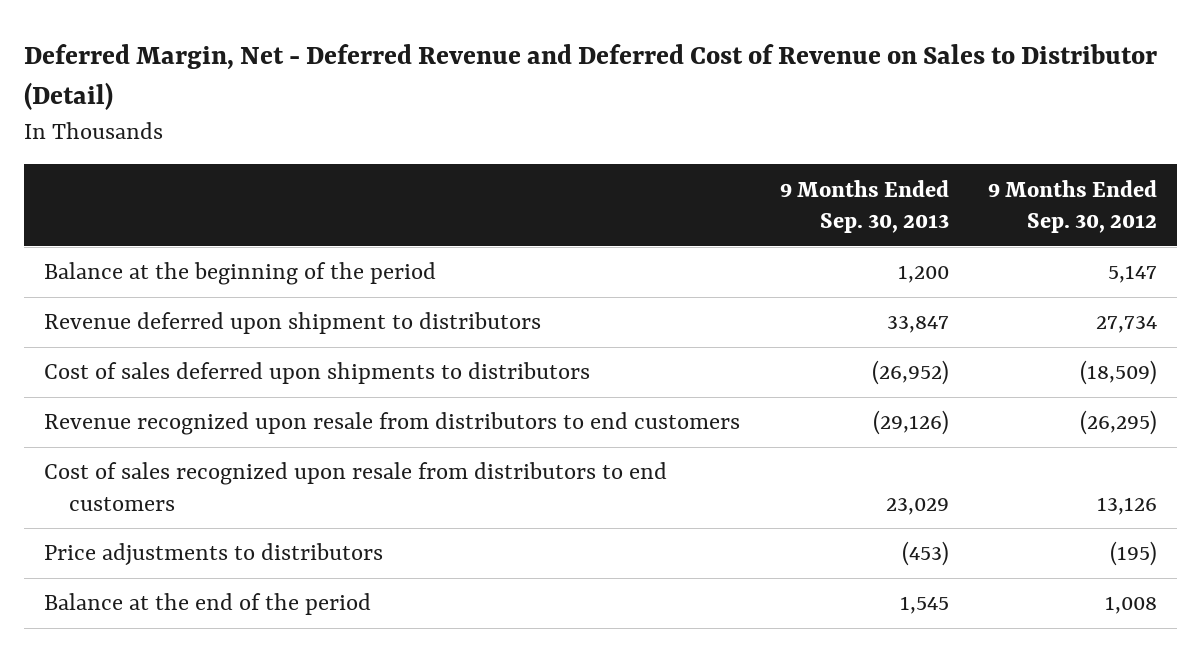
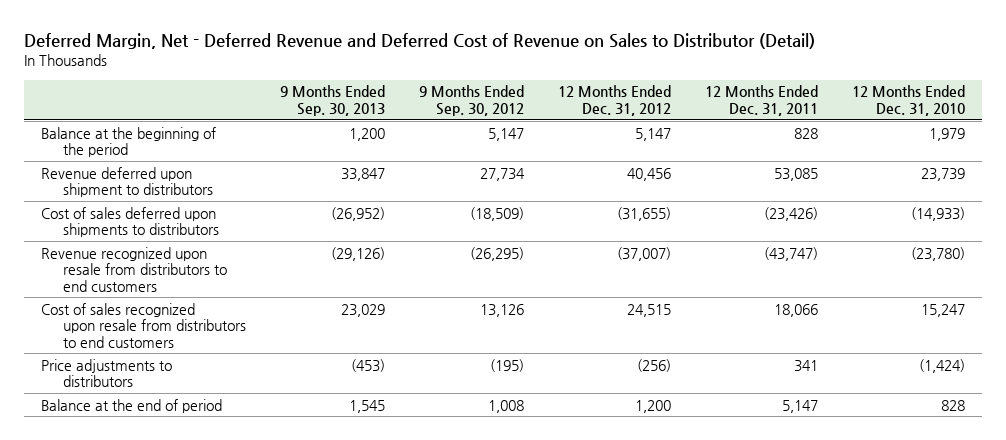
none -> [557,85,671,116] 12 Months Ended Dec. 31, 2012
none -> [704,85,818,116] 12 Months Ended Dec. 31, 2011
none -> [851,85,965,116] 12 Months Ended Dec. 31, 2010
[43,593,371,616] Balance at the end of the period -> [41,398,223,413] Balance at the end of period

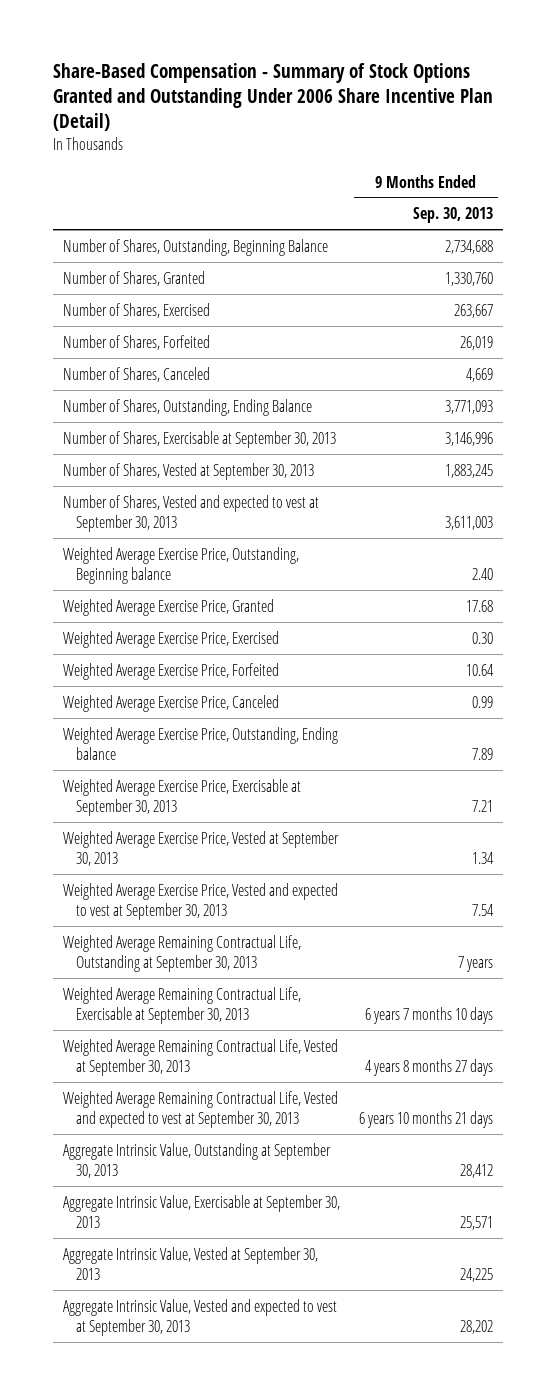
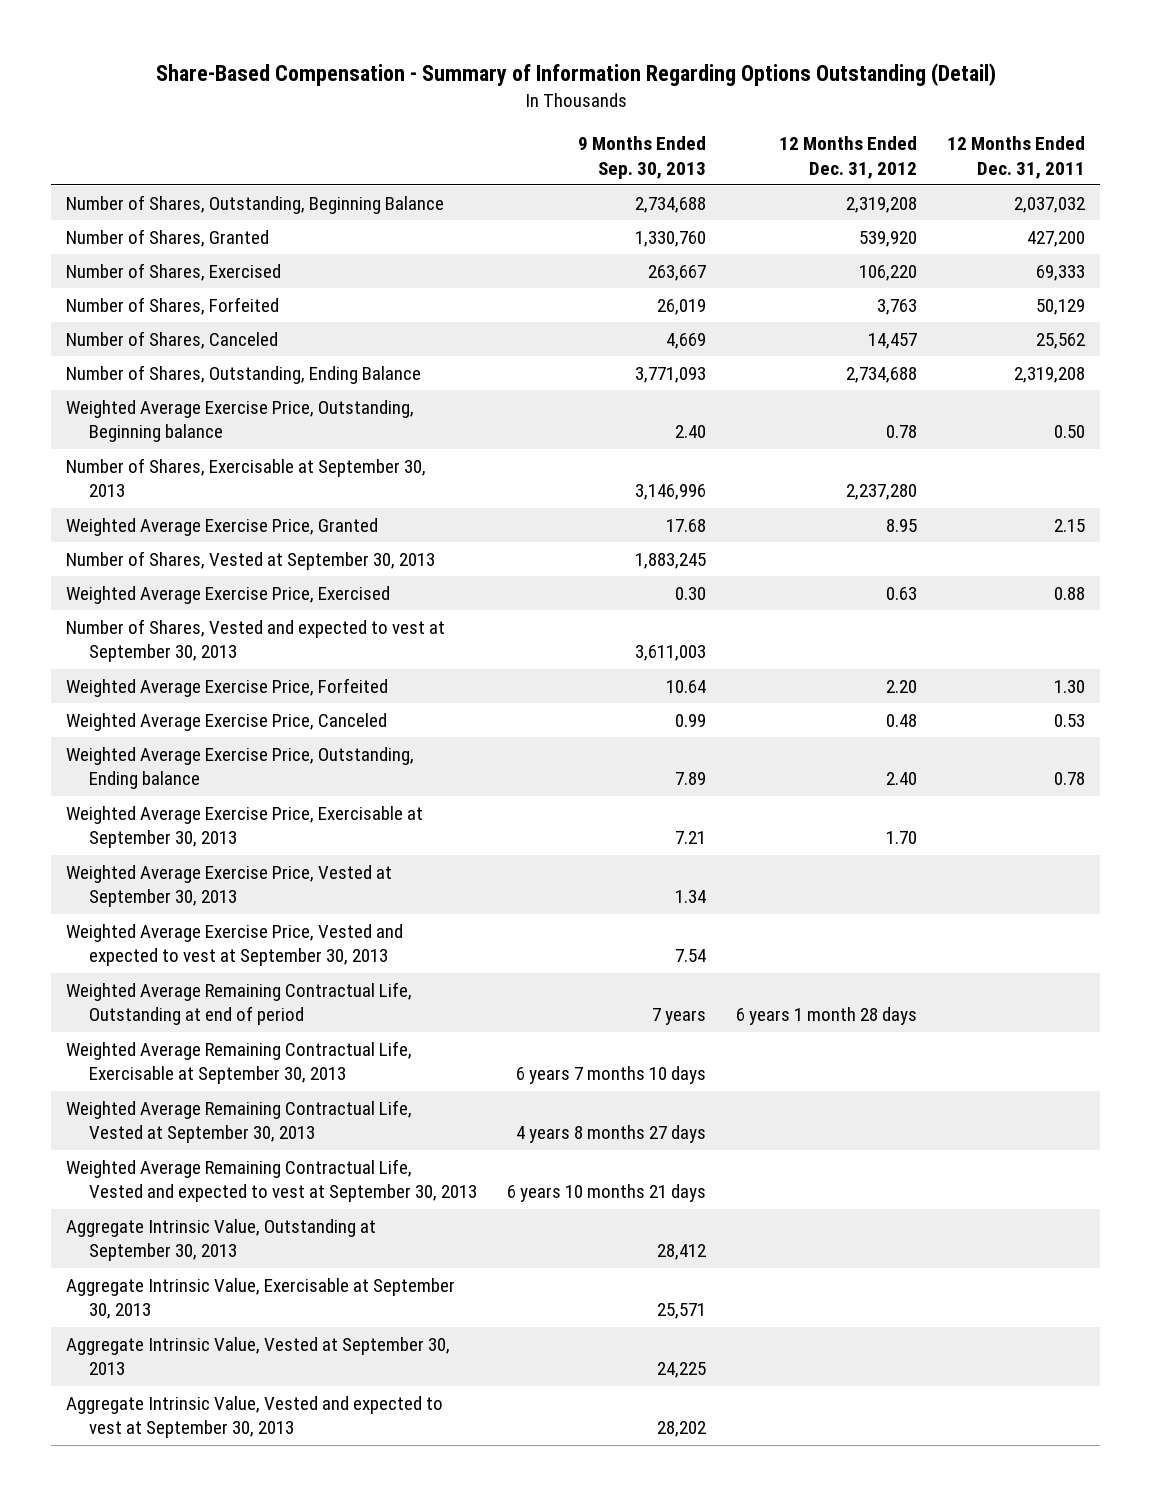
[52,63,493,132] Share-Based Compensation - Summary of Stock Options Granted and Outstanding Under 2006 Share Incentive Plan (Detail) -> [155,63,996,87] Share-Based Compensation - Summary of Information Regarding Options Outstanding (Detail)
none -> [779,136,918,179] 12 Months Ended Dec. 31, 2012
none -> [946,136,1085,179] 12 Months Ended Dec. 31, 2011
[62,430,336,448] Number of Shares, Exercisable at September 30, 2013 -> [66,458,427,498] Number of Shares, Exercisable at September 30, 2013
[62,462,314,480] Number of Shares, Vested at September 30, 2013 -> [66,551,436,571] Number of Shares, Vested at September 30, 2013
[62,494,319,532] Number of Shares, Vested and expected to vest at September 30, 2013 -> [66,619,446,663] Number of Shares, Vested and expected to vest at September 30, 2013
[62,934,301,972] Weighted Average Remaining Contractual Life, Outstanding at September 30, 2013 -> [66,982,413,1026] Weighted Average Remaining Contractual Life, Outstanding at end of period

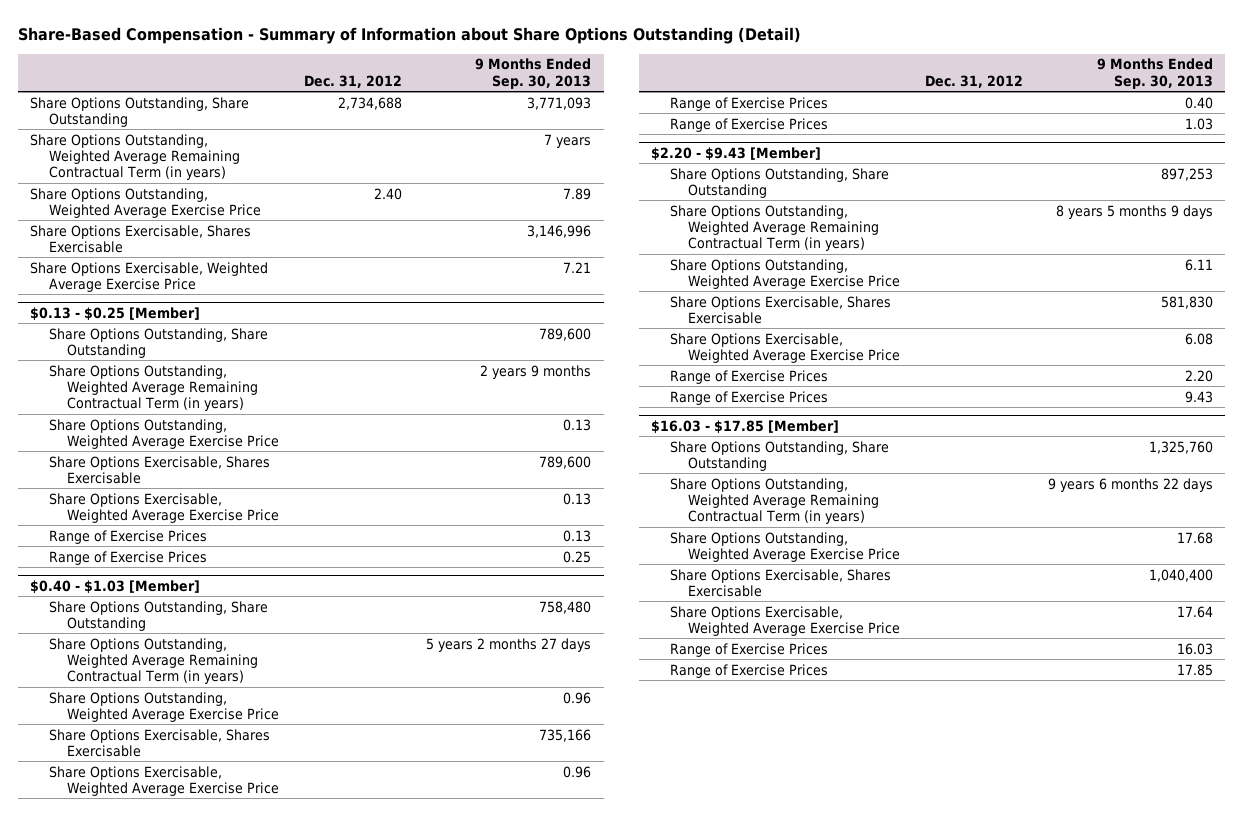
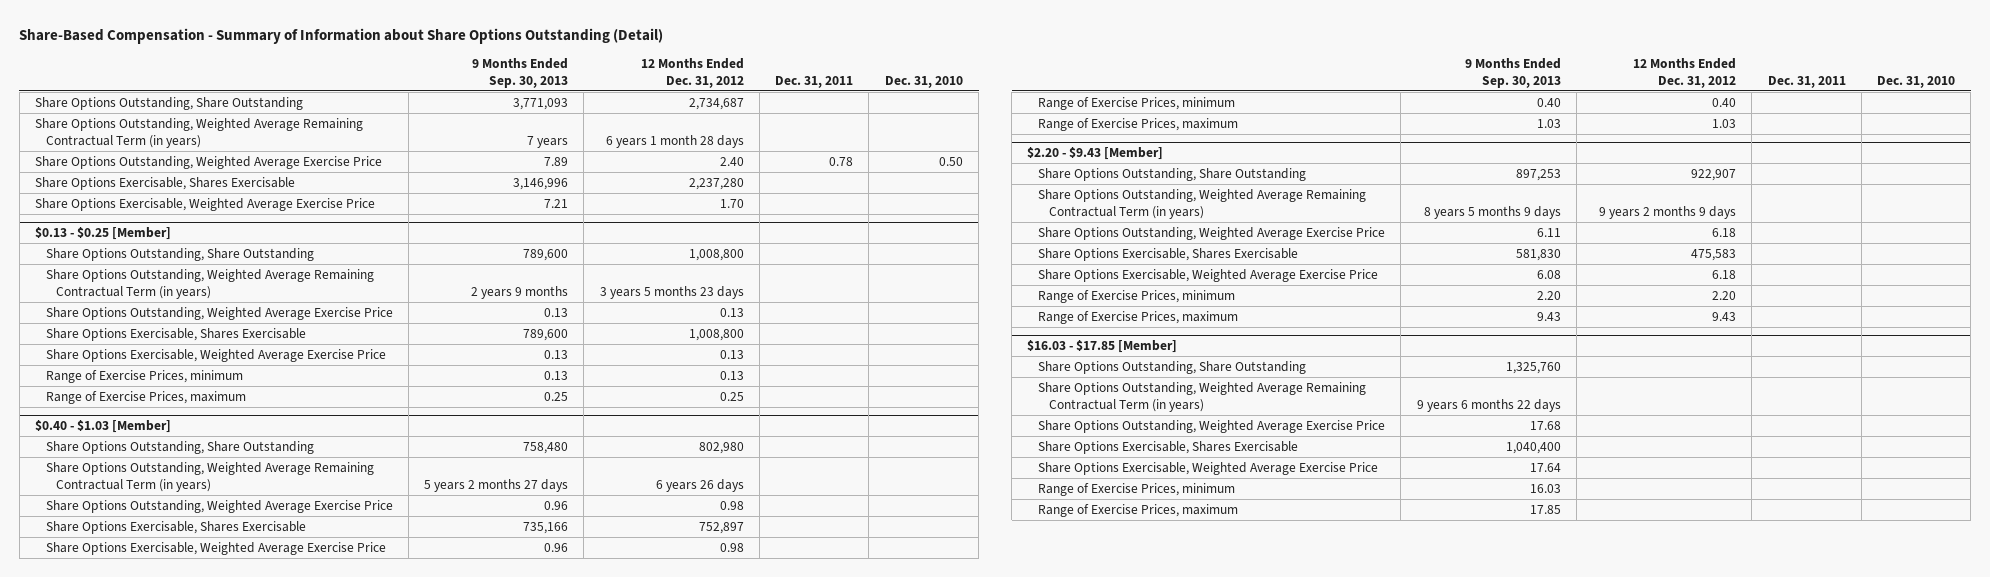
[303,74,402,88] Dec. 31, 2012 -> none
none -> [640,57,744,88] 12 Months Ended Dec. 31, 2012
none -> [775,75,854,88] Dec. 31, 2011
none -> [884,75,963,88] Dec. 31, 2010
[48,529,207,544] Range of Exercise Prices -> [45,369,243,383] Range of Exercise Prices, minimum
[48,550,207,565] Range of Exercise Prices -> [45,390,246,404] Range of Exercise Prices, maximum
[669,96,828,111] Range of Exercise Prices -> [1038,96,1236,110] Range of Exercise Prices, minimum
[669,117,828,132] Range of Exercise Prices -> [1038,117,1239,131] Range of Exercise Prices, maximum
[669,369,828,384] Range of Exercise Prices -> [1038,289,1236,303] Range of Exercise Prices, minimum
[669,390,828,405] Range of Exercise Prices -> [1038,310,1239,324] Range of Exercise Prices, maximum
[669,642,828,657] Range of Exercise Prices -> [1038,482,1236,496] Range of Exercise Prices, minimum
[669,663,828,678] Range of Exercise Prices -> [1038,503,1239,517] Range of Exercise Prices, maximum

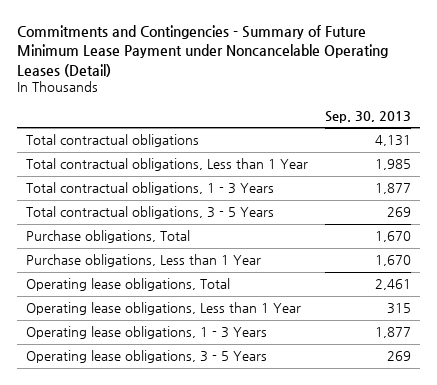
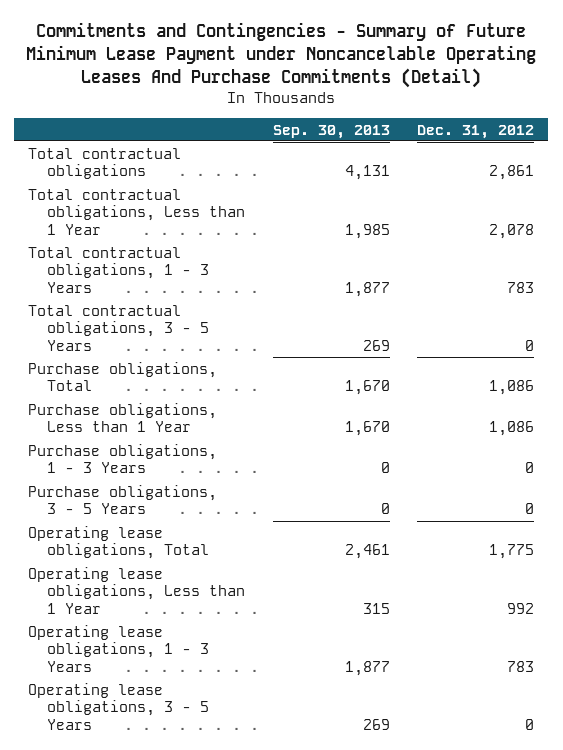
[17,25,389,77] Commitments and Contingencies - Summary of Future Minimum Lease Payment under Noncancelable Operating Leases (Detail) -> [26,22,537,89] Commitments and Contingencies - Summary of Future Minimum Lease Payment under Noncancelable Operating Leases And Purchase Commitments (Detail)
none -> [417,124,535,139] Dec. 31, 2012
none -> [28,443,218,474] Purchase obligations, 1 - 3 Years
none -> [28,484,218,515] Purchase obligations, 3 - 5 Years

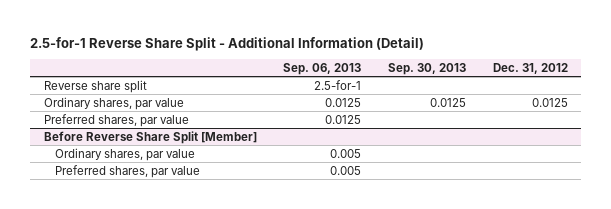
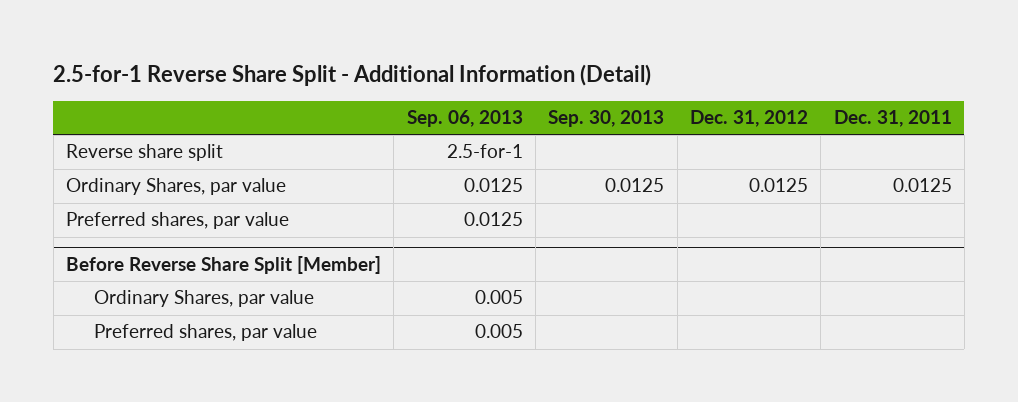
none -> [833,110,952,128] Dec. 31, 2011
[43,96,184,110] Ordinary shares, par value -> [66,178,287,196] Ordinary Shares, par value
[55,147,196,161] Ordinary shares, par value -> [93,290,314,308] Ordinary Shares, par value

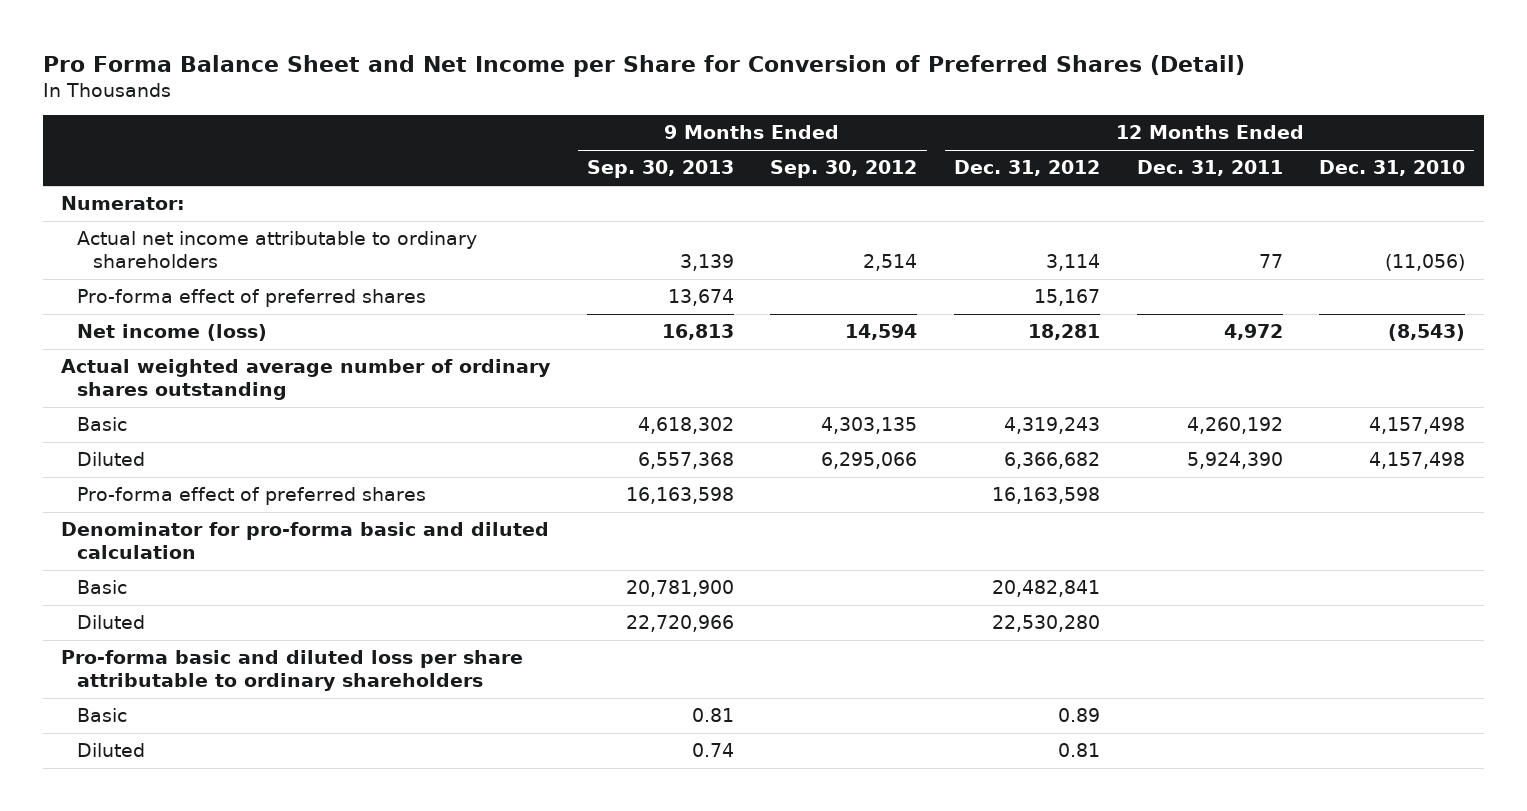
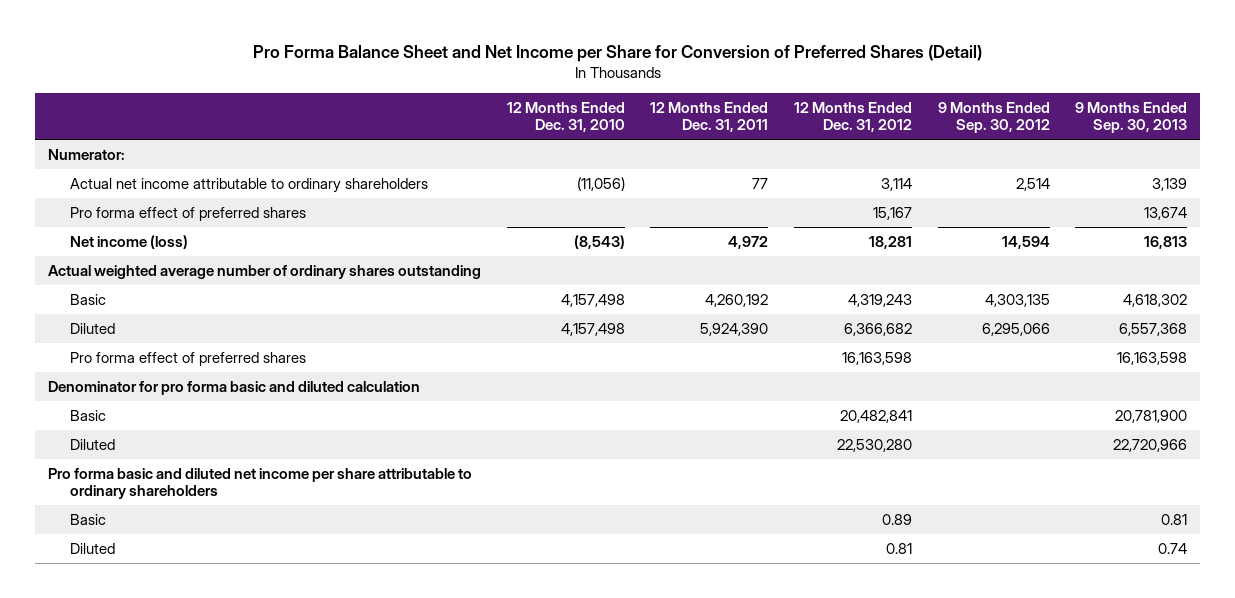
[77,289,427,308] Pro-forma effect of preferred shares -> [70,206,307,221] Pro forma effect of preferred shares
[77,487,427,506] Pro-forma effect of preferred shares -> [70,351,307,366] Pro forma effect of preferred shares
[61,522,550,559] Denominator for pro-forma basic and diluted calculation -> [47,380,420,395] Denominator for pro forma basic and diluted calculation
[61,650,524,691] Pro-forma basic and diluted loss per share attributable to ordinary shareholders -> [47,467,472,500] Pro forma basic and diluted net income per share attributable to ordinary shareholders

